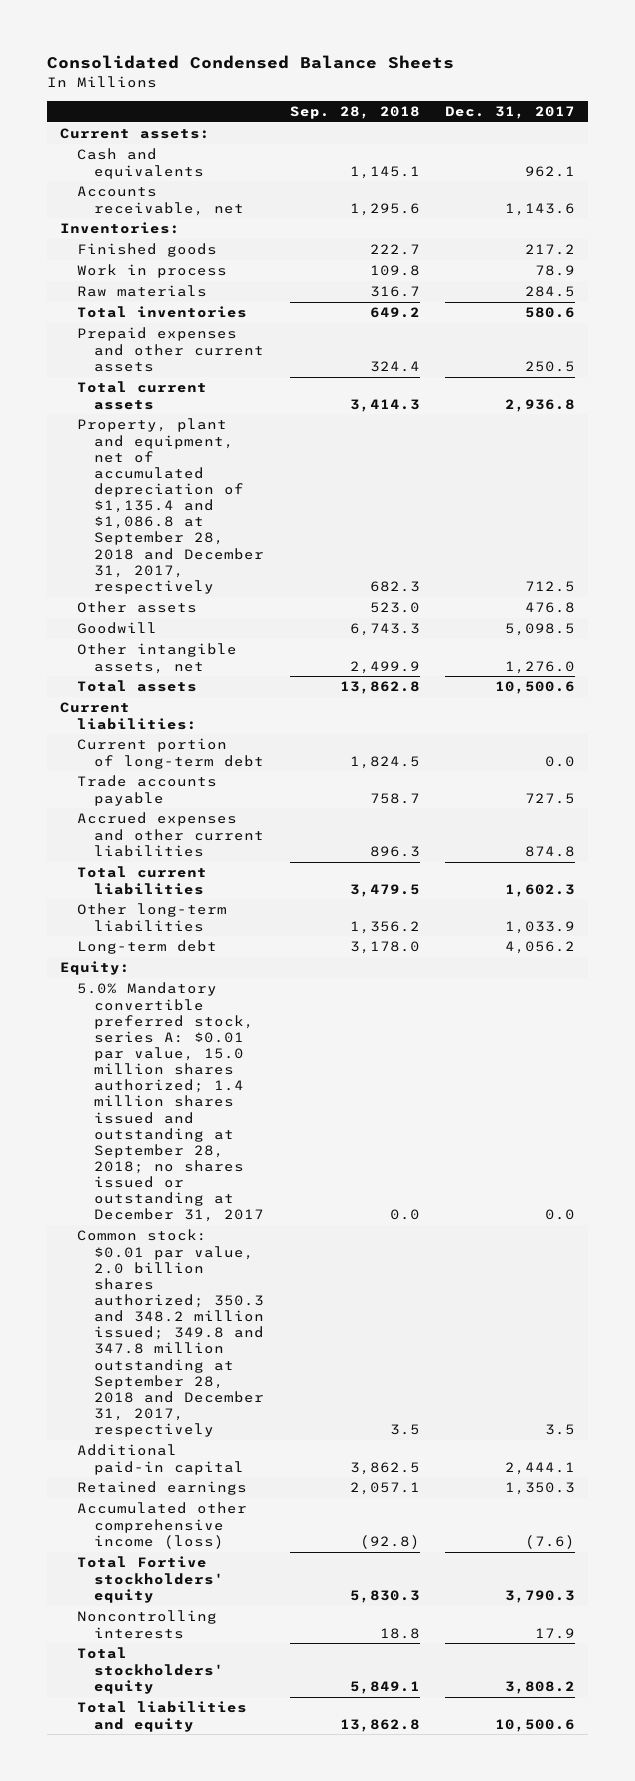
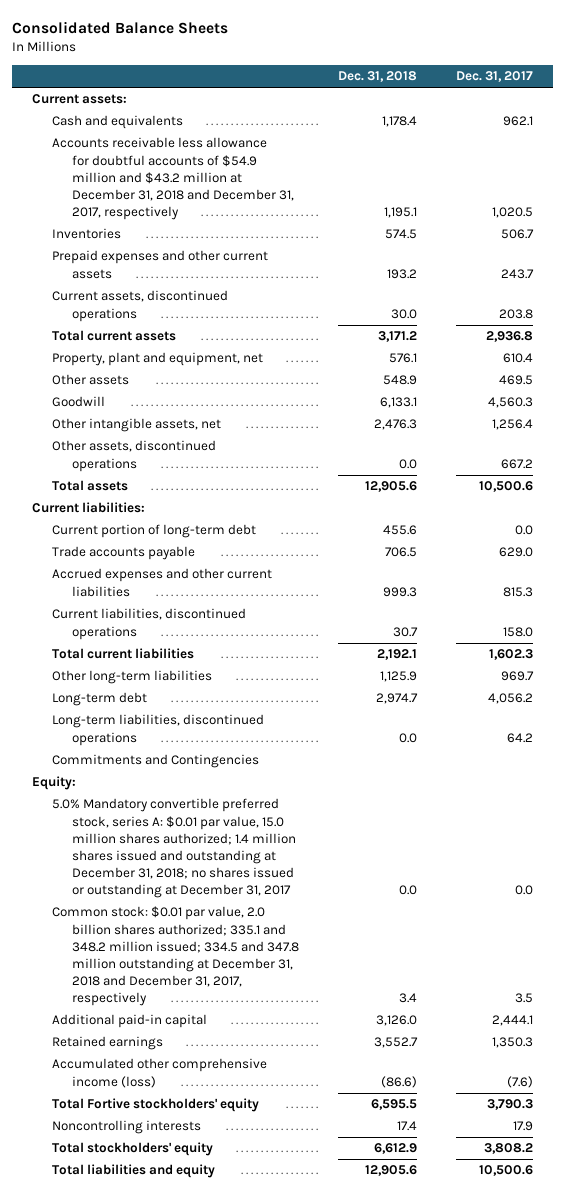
[47,55,455,70] Consolidated Condensed Balance Sheets -> [12,21,229,35] Consolidated Balance Sheets
[289,105,420,119] Sep. 28, 2018 -> none
none -> [337,71,417,83] Dec. 31, 2018
[77,186,245,216] Accounts receivable, net -> none
[60,222,181,235] Inventories: -> none
[77,243,218,258] Finished goods -> none
[77,264,228,279] Work in process -> none
[77,285,208,298] Raw materials -> none
none -> [51,137,294,221] Accounts receivable less allowance for doubtful accounts of $54.9 million and $43.2 million at December 31, 2018 and December 31, 2017, respectively
[77,306,248,319] Total inventories -> [51,228,121,240] Inventories
[525,307,576,319] 580.6 -> [501,229,535,240] 506.7
[525,360,576,372] 250.5 -> [501,268,535,279] 243.7
none -> [51,290,228,322] Current assets, discontinued operations
[77,418,265,594] Property, plant and equipment, net of accumulated depreciation of $1,135.4 and $1,086.8 at September 28, 2018 and December 31, 2017, respectively -> [51,352,263,367] Property, plant and equipment, net
[525,580,576,592] 712.5 -> [503,353,534,364] 610.4
[525,602,576,614] 476.8 -> [499,375,534,386] 469.5
[505,623,576,637] 5,098.5 -> [488,397,534,409] 4,560.3
[505,660,576,674] 1,276.0 -> [492,419,534,431] 1,256.4
none -> [51,440,216,472] Other assets, discontinued operations
[525,792,576,804] 727.5 -> [499,547,534,558] 629.0
[525,845,576,857] 874.8 -> [503,586,534,597] 815.3
none -> [51,608,246,640] Current liabilities, discontinued operations
[505,920,576,934] 1,033.9 -> [501,671,535,682] 969.7
none -> [51,714,264,746] Long-term liabilities, discontinued operations
none -> [51,754,259,769] Commitments and Contingencies
[77,982,265,1223] 5.0% Mandatory convertible preferred stock, series A: $0.01 par value, 15.0 million shares authorized; 1.4 million shares issued and outstanding at September 28, 2018; no shares issued or outstanding at December 31, 2017 -> [51,798,296,899] 5.0% Mandatory convertible preferred stock, series A: $0.01 par value, 15.0 million shares authorized; 1.4 million shares issued and outstanding at December 31, 2018; no shares issued or outstanding at December 31, 2017
[77,1229,265,1438] Common stock: $0.01 par value, 2.0 billion shares authorized; 350.3 and 348.2 million issued; 349.8 and 347.8 million outstanding at September 28, 2018 and December 31, 2017, respectively -> [51,906,299,1007] Common stock: $0.01 par value, 2.0 billion shares authorized; 335.1 and 348.2 million issued; 334.5 and 347.8 million outstanding at December 31, 2018 and December 31, 2017, respectively

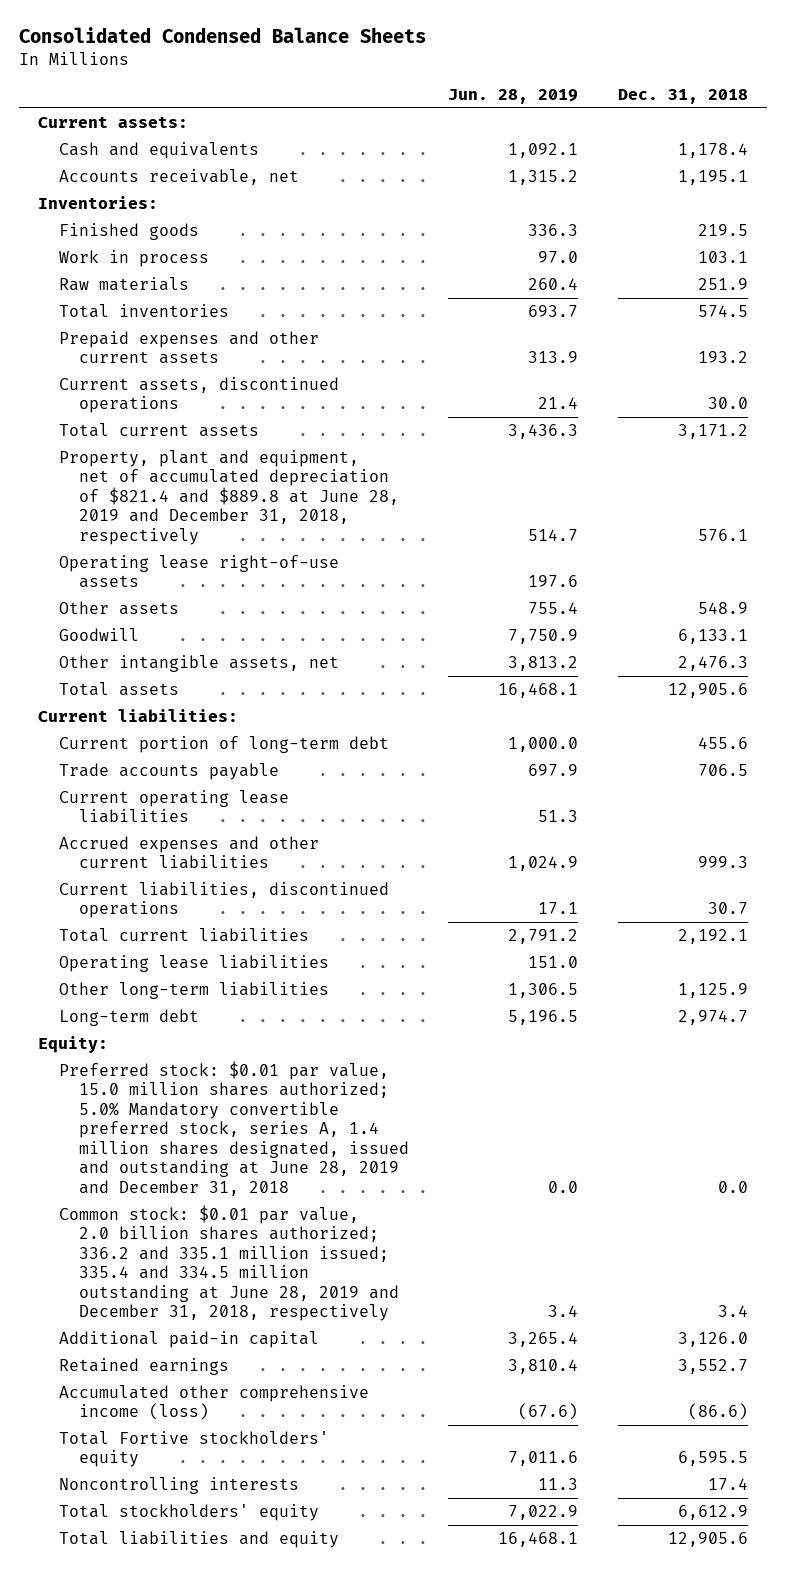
[12,21,229,35] Consolidated Balance Sheets -> [18,27,426,44] Consolidated Condensed Balance Sheets
[456,71,534,83] Dec. 31, 2017 -> none
none -> [448,88,579,104] Jun. 28, 2019
[51,137,294,221] Accounts receivable less allowance for doubtful accounts of $54.9 million and $43.2 million at December 31, 2018 and December 31, 2017, respectively -> [58,168,299,185] Accounts receivable, net
none -> [38,195,159,209] Inventories:
none -> [58,222,199,240] Finished goods
none -> [58,249,209,267] Work in process
none -> [58,276,189,291] Raw materials
[51,228,121,240] Inventories -> [58,303,229,318] Total inventories
[51,352,263,367] Property, plant and equipment, net -> [58,449,399,545] Property, plant and equipment, net of accumulated depreciation of $821.4 and $889.8 at June 28, 2019 and December 31, 2018, respectively
none -> [58,554,339,589] Operating lease right-of-use assets
[51,440,216,472] Other assets, discontinued operations -> none
none -> [58,789,289,824] Current operating lease liabilities
none -> [58,954,329,972] Operating lease liabilities
[51,714,264,746] Long-term liabilities, discontinued operations -> none
[51,754,259,769] Commitments and Contingencies -> none
[51,798,296,899] 5.0% Mandatory convertible preferred stock, series A: $0.01 par value, 15.0 million shares authorized; 1.4 million shares issued and outstanding at December 31, 2018; no shares issued or outstanding at December 31, 2017 -> [58,1060,409,1196] Preferred stock: $0.01 par value, 15.0 million shares authorized; 5.0% Mandatory convertible preferred stock, series A, 1.4 million shares designated, issued and outstanding at June 28, 2019 and December 31, 2018
[51,906,299,1007] Common stock: $0.01 par value, 2.0 billion shares authorized; 335.1 and 348.2 million issued; 334.5 and 347.8 million outstanding at December 31, 2018 and December 31, 2017, respectively -> [58,1204,399,1322] Common stock: $0.01 par value, 2.0 billion shares authorized; 336.2 and 335.1 million issued; 335.4 and 334.5 million outstanding at June 28, 2019 and December 31, 2018, respectively

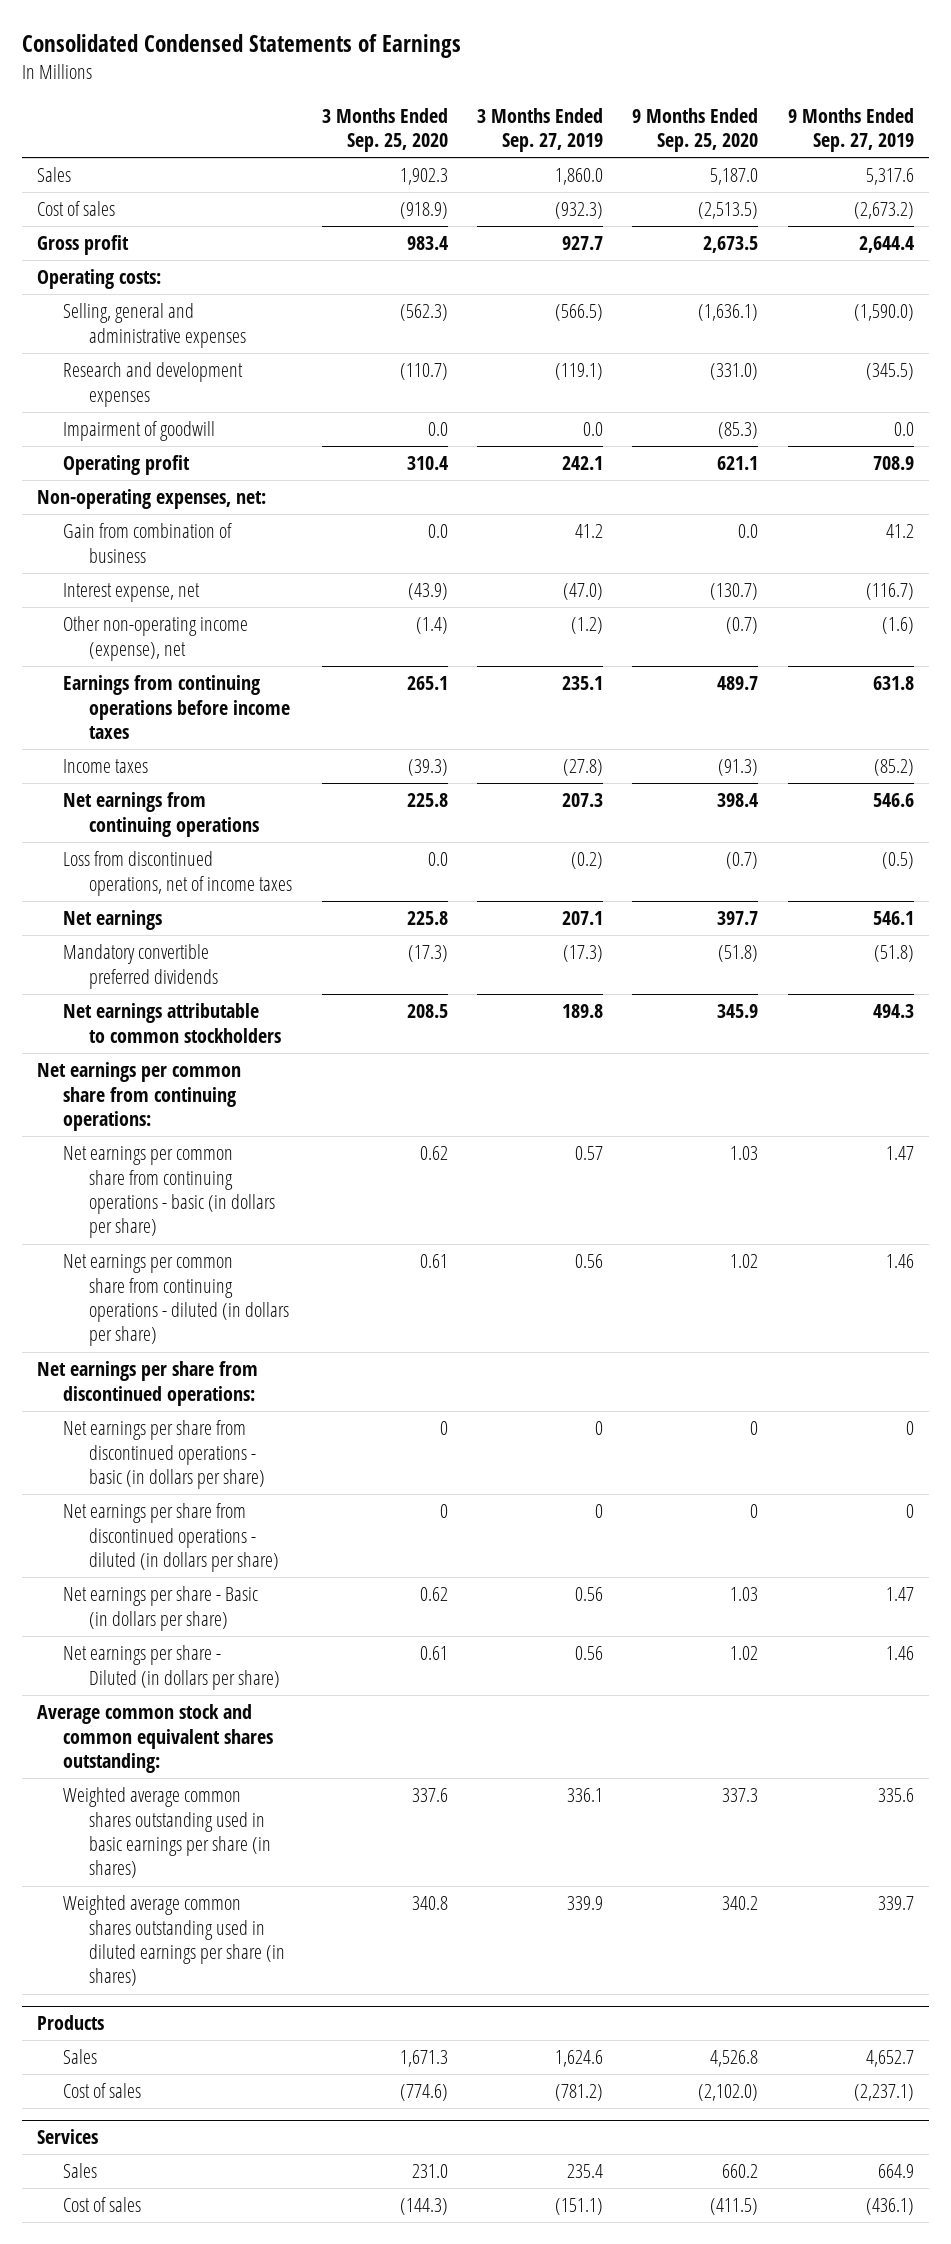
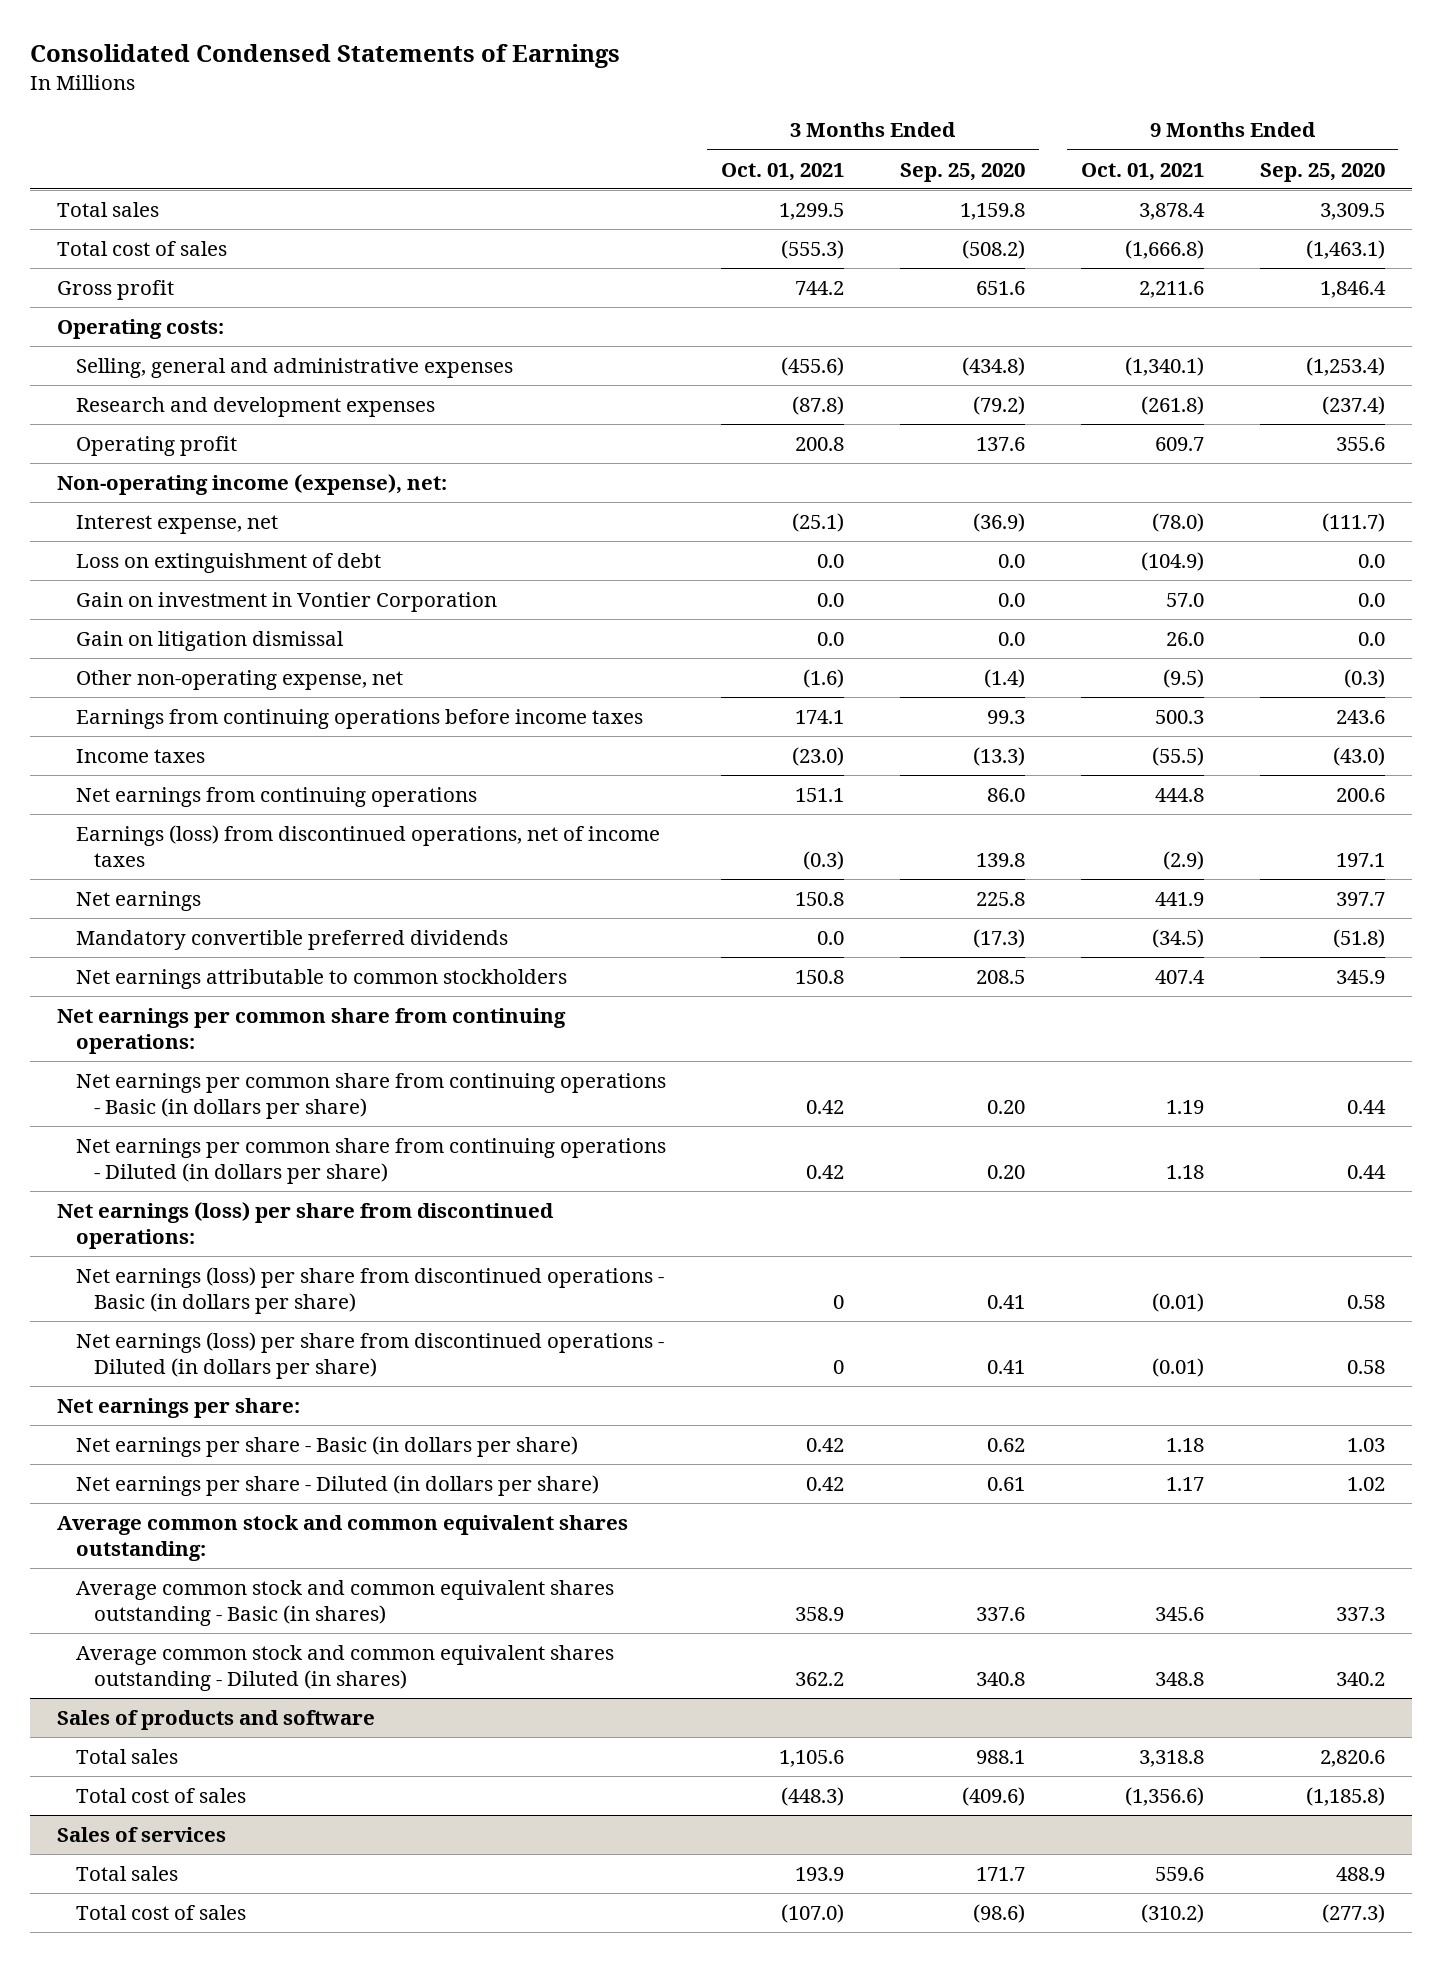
[477,107,604,153] 3 Months Ended Sep. 27, 2019 -> none
[787,107,914,153] 9 Months Ended Sep. 27, 2019 -> none
none -> [721,162,845,181] Oct. 01, 2021
none -> [1080,162,1204,181] Oct. 01, 2021
[36,167,71,183] Sales -> [57,202,160,218] Total sales
[399,168,448,186] 1,902.3 -> [960,203,1026,221] 1,159.8
[710,168,759,186] 5,187.0 -> [1319,203,1385,221] 3,309.5
[36,201,115,217] Cost of sales -> [57,241,228,257] Total cost of sales
[399,202,448,220] (918.9) -> [962,240,1026,260] (508.2)
[698,202,759,220] (2,513.5) -> [1305,240,1385,260] (1,463.1)
[406,236,448,251] 983.4 -> [976,281,1026,296] 651.6
[703,236,759,254] 2,673.5 -> [1319,281,1386,299] 1,846.4
[62,421,215,442] Impairment of goodwill -> none
[62,523,232,563] Gain from combination of business -> none
[399,304,448,322] (562.3) -> [962,357,1026,377] (434.8)
[698,304,759,322] (1,636.1) -> [1305,357,1385,377] (1,253.4)
[399,363,448,381] (110.7) -> [973,396,1026,416] (79.2)
[710,363,759,381] (331.0) -> [1321,396,1385,416] (237.4)
[406,456,448,471] 310.4 -> [976,437,1026,452] 137.6
[717,456,759,471] 621.1 -> [1335,437,1385,452] 355.6
[36,489,266,510] Non-operating expenses, net: -> [57,474,448,496] Non-operating income (expense), net:
[407,583,448,601] (43.9) -> [973,513,1026,533] (36.9)
[710,583,759,601] (130.7) -> [1321,513,1385,533] (111.7)
none -> [75,553,381,574] Loss on extinguishment of debt
none -> [75,592,497,613] Gain on investment in Vontier Corporation
none -> [75,631,344,652] Gain on litigation dismissal
[62,616,248,661] Other non-operating income (expense), net -> [75,670,403,691] Other non-operating expense, net
[726,617,759,635] (0.7) -> [1343,669,1385,689] (0.3)
[406,676,448,691] 265.1 -> [987,710,1026,725] 99.3
[717,676,759,691] 489.7 -> [1335,710,1385,725] 243.6
[407,759,448,777] (39.3) -> [973,747,1026,767] (13.3)
[718,759,759,777] (91.3) -> [1332,747,1385,767] (43.0)
[406,793,448,808] 225.8 -> [987,788,1026,803] 86.0
[717,793,759,808] 398.4 -> [1335,788,1385,803] 200.6
[62,851,293,896] Loss from discontinued operations, net of income taxes -> [75,825,660,867] Earnings (loss) from discontinued operations, net of income taxes
[427,852,448,867] 0.0 -> [976,852,1026,867] 139.8
[726,852,759,870] (0.7) -> [1335,852,1385,867] 197.1
[62,1146,276,1239] Net earnings per common share from continuing operations - basic (in dollars per share) -> [75,1073,666,1119] Net earnings per common share from continuing operations - Basic (in dollars per share)
[419,1146,448,1161] 0.62 -> [987,1099,1026,1114] 0.20
[730,1146,759,1161] 1.03 -> [1346,1099,1386,1114] 0.44
[62,1254,290,1347] Net earnings per common share from continuing operations - diluted (in dollars per share) -> [75,1138,666,1184] Net earnings per common share from continuing operations - Diluted (in dollars per share)
[419,1254,448,1269] 0.61 -> [987,1164,1026,1179] 0.20
[730,1254,759,1269] 1.02 -> [1346,1164,1386,1179] 0.44
[36,1361,258,1406] Net earnings per share from discontinued operations: -> [57,1202,555,1249] Net earnings (loss) per share from discontinued operations:
[62,1420,266,1489] Net earnings per share from discontinued operations - basic (in dollars per share) -> [75,1267,664,1314] Net earnings (loss) per share from discontinued operations - Basic (in dollars per share)
[439,1421,448,1436] 0 -> [987,1294,1026,1309] 0.41
[750,1421,759,1436] 0 -> [1346,1294,1385,1309] 0.58
[62,1503,280,1572] Net earnings per share from discontinued operations - diluted (in dollars per share) -> [75,1332,664,1379] Net earnings (loss) per share from discontinued operations - Diluted (in dollars per share)
[439,1504,448,1519] 0 -> [987,1359,1026,1374] 0.41
[750,1504,759,1519] 0 -> [1346,1359,1385,1374] 0.58
none -> [57,1398,301,1419] Net earnings per share:
[62,1787,272,1879] Weighted average common shares outstanding used in basic earnings per share (in shares) -> [75,1580,614,1626] Average common stock and common equivalent shares outstanding - Basic (in shares)
[62,1895,286,1987] Weighted average common shares outstanding used in diluted earnings per share (in shares) -> [75,1645,614,1691] Average common stock and common equivalent shares outstanding - Diluted (in shares)
[36,2015,104,2031] Products -> [57,1710,376,1731] Sales of products and software
[62,2049,97,2065] Sales -> [75,1749,178,1765] Total sales
[399,2050,448,2068] 1,671.3 -> [976,1750,1026,1765] 988.1
[710,2050,759,2068] 4,526.8 -> [1319,1750,1385,1768] 2,820.6
[62,2083,141,2099] Cost of sales -> [75,1788,246,1804] Total cost of sales
[399,2084,448,2102] (774.6) -> [962,1787,1026,1807] (409.6)
[698,2084,759,2102] (2,102.0) -> [1305,1787,1385,1807] (1,185.8)
[36,2129,98,2145] Services -> [57,1827,227,1843] Sales of services
[62,2163,97,2179] Sales -> [75,1866,178,1882] Total sales
[411,2164,448,2179] 231.0 -> [976,1867,1026,1882] 171.7
[722,2164,759,2179] 660.2 -> [1335,1867,1385,1882] 488.9
[62,2197,141,2213] Cost of sales -> [75,1905,246,1921] Total cost of sales
[399,2198,448,2216] (144.3) -> [973,1904,1026,1924] (98.6)
[710,2198,759,2216] (411.5) -> [1321,1904,1385,1924] (277.3)

